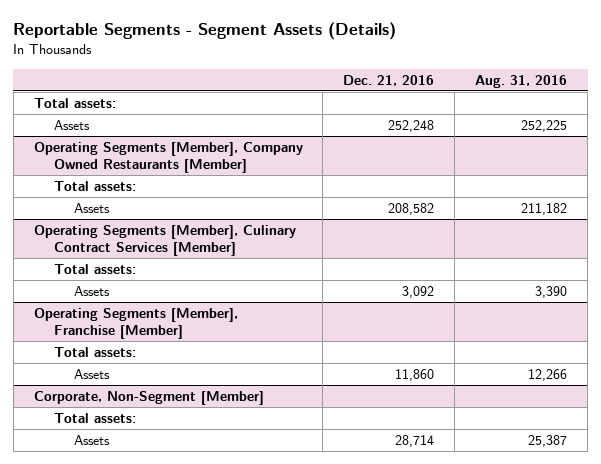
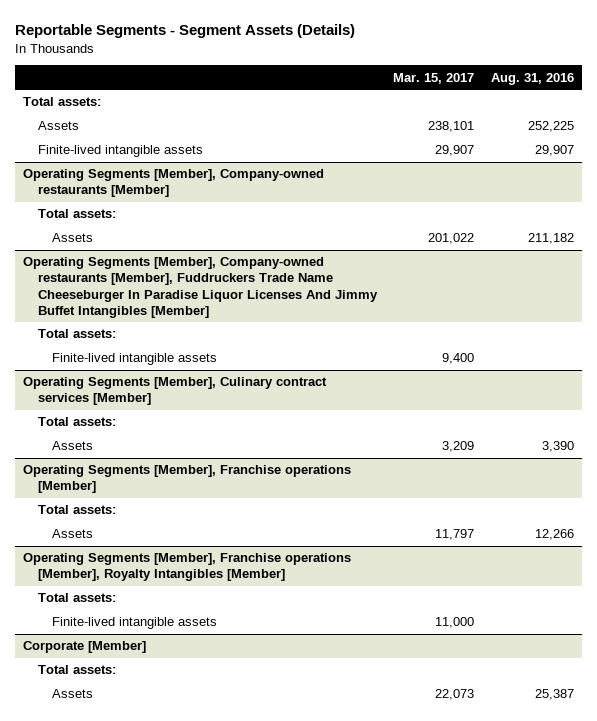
[343,74,435,86] Dec. 21, 2016 -> none
none -> [393,72,475,84] Mar. 15, 2017
none -> [37,145,203,158] Finite-lived intangible assets
[33,142,303,174] Operating Segments [Member], Company Owned Restaurants [Member] -> [23,169,325,198] Operating Segments [Member], Company-owned restaurants [Member]
[33,225,296,257] Operating Segments [Member], Culinary Contract Services [Member] -> none
none -> [23,257,378,318] Operating Segments [Member], Company-owned restaurants [Member], Fuddruckers Trade Name Cheeseburger In Paradise Liquor Licenses And Jimmy Buffet Intangibles [Member]
none -> [52,353,218,366] Finite-lived intangible assets
none -> [23,377,328,406] Operating Segments [Member], Culinary contract services [Member]
none -> [37,417,116,427] Total assets:
[33,308,238,340] Operating Segments [Member], Franchise [Member] -> [23,465,352,494] Operating Segments [Member], Franchise operations [Member]
[33,391,264,406] Corporate, Non-Segment [Member] -> none
none -> [23,553,352,582] Operating Segments [Member], Franchise operations [Member], Royalty Intangibles [Member]
none -> [52,617,218,630] Finite-lived intangible assets
none -> [23,641,147,654] Corporate [Member]
none -> [37,665,116,675] Total assets:

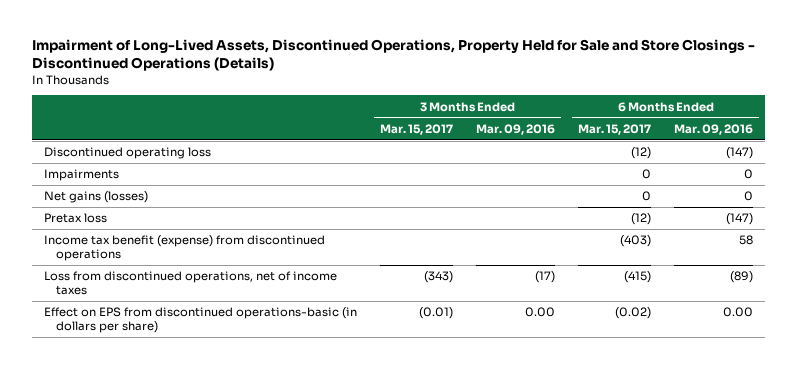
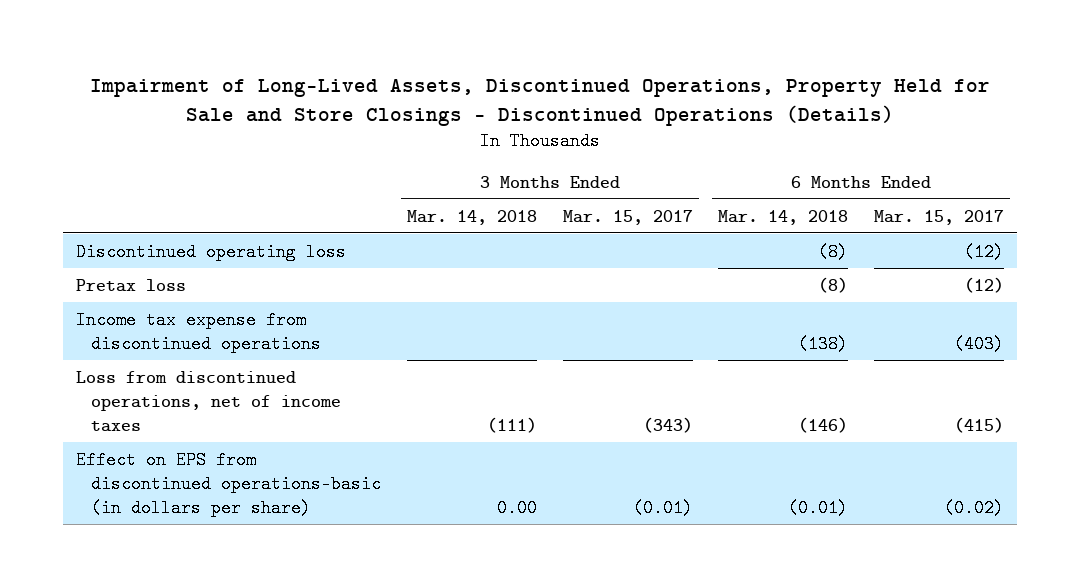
[476,124,556,136] Mar. 09, 2016 -> none
[674,124,754,136] Mar. 09, 2016 -> none
none -> [406,209,537,225] Mar. 14, 2018
none -> [718,209,849,225] Mar. 14, 2018
[43,169,119,182] Impairments -> none
[43,191,148,204] Net gains (losses) -> none
[43,235,325,262] Income tax benefit (expense) from discontinued operations -> [75,310,322,353] Income tax expense from discontinued operations

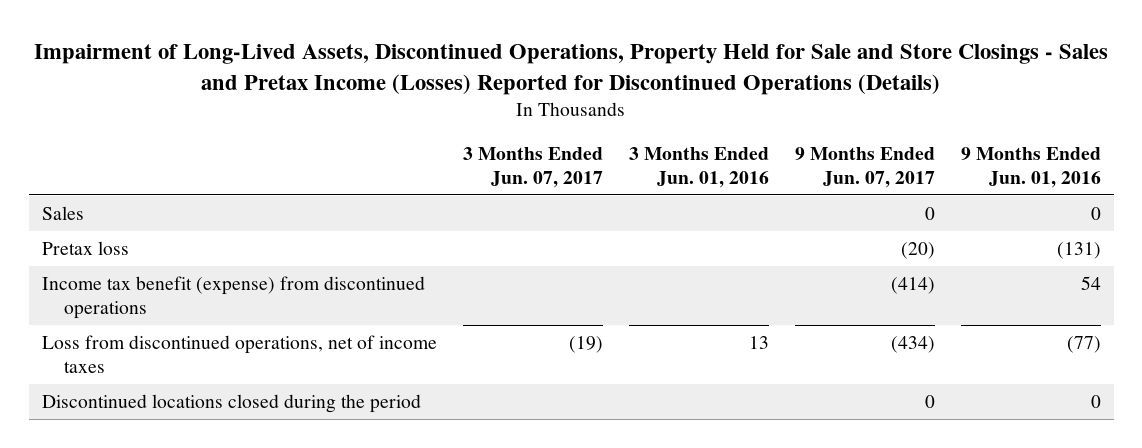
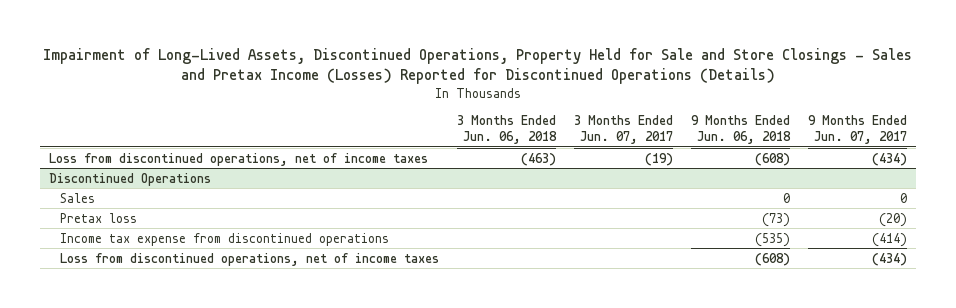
[628,147,769,188] 3 Months Ended Jun. 01, 2016 -> none
[960,147,1101,188] 9 Months Ended Jun. 01, 2016 -> none
none -> [456,115,557,145] 3 Months Ended Jun. 06, 2018
none -> [690,115,791,145] 9 Months Ended Jun. 06, 2018
[41,335,437,373] Loss from discontinued operations, net of income taxes -> [48,152,428,166] Loss from discontinued operations, net of income taxes
none -> [48,172,211,186] Discontinued Operations
[41,394,421,414] Discontinued locations closed during the period -> none
[41,276,425,319] Income tax benefit (expense) from discontinued operations -> [59,232,389,246] Income tax expense from discontinued operations
none -> [59,252,439,266] Loss from discontinued operations, net of income taxes

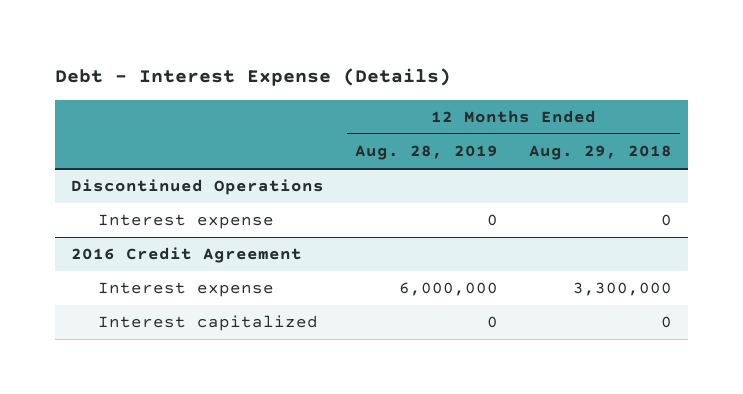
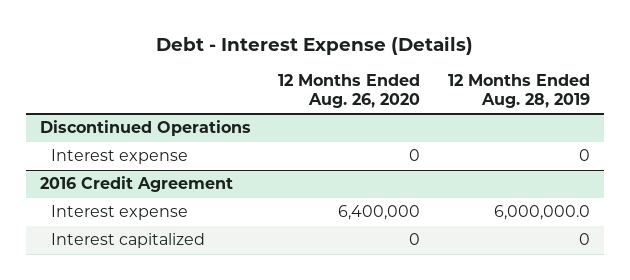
[529,145,673,161] Aug. 29, 2018 -> none
none -> [278,74,421,108] 12 Months Ended Aug. 26, 2020
[398,282,498,297] 6,000,000 -> [493,205,590,221] 6,000,000.0

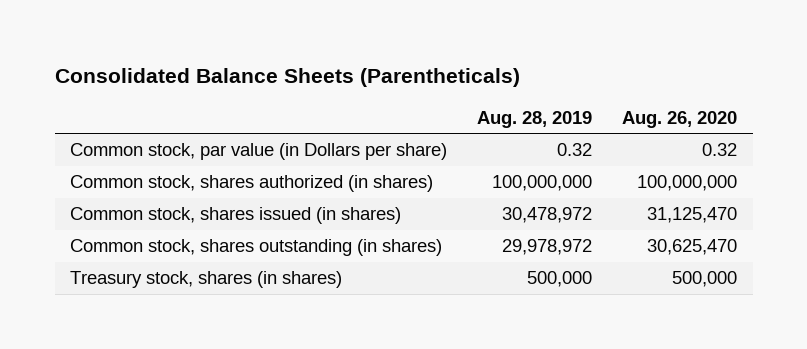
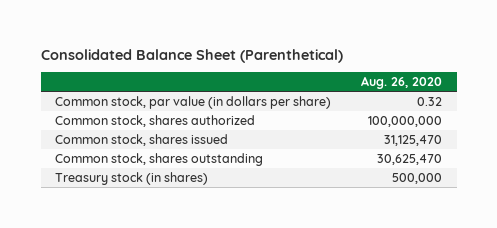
[54,68,520,88] Consolidated Balance Sheets (Parentheticals) -> [40,48,343,63] Consolidated Balance Sheet (Parenthetical)
[477,110,593,128] Aug. 28, 2019 -> none
[69,143,447,161] Common stock, par value (in Dollars per share) -> [55,95,332,109] Common stock, par value (in dollars per share)
[69,175,433,193] Common stock, shares authorized (in shares) -> [55,114,256,127] Common stock, shares authorized
[69,207,401,225] Common stock, shares issued (in shares) -> [55,133,229,146] Common stock, shares issued
[69,239,442,257] Common stock, shares outstanding (in shares) -> [55,152,264,166] Common stock, shares outstanding
[69,271,342,289] Treasury stock, shares (in shares) -> [55,171,209,185] Treasury stock (in shares)

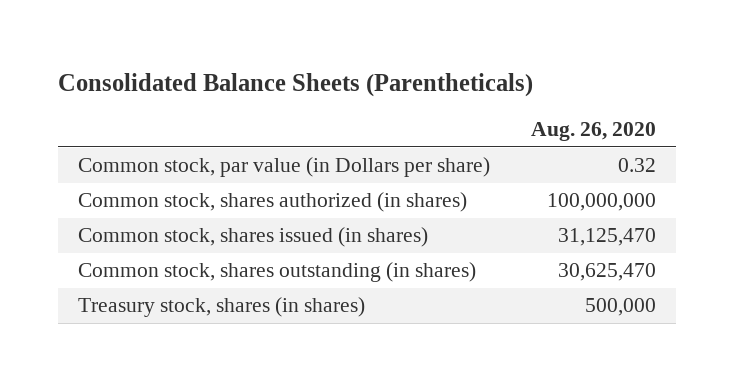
[40,48,343,63] Consolidated Balance Sheet (Parenthetical) -> [57,72,533,97] Consolidated Balance Sheets (Parentheticals)
[55,95,332,109] Common stock, par value (in dollars per share) -> [77,157,490,178] Common stock, par value (in Dollars per share)
[55,114,256,127] Common stock, shares authorized -> [77,192,467,213] Common stock, shares authorized (in shares)
[55,133,229,146] Common stock, shares issued -> [77,227,428,248] Common stock, shares issued (in shares)
[55,152,264,166] Common stock, shares outstanding -> [77,262,476,283] Common stock, shares outstanding (in shares)
[55,171,209,185] Treasury stock (in shares) -> [77,297,365,318] Treasury stock, shares (in shares)

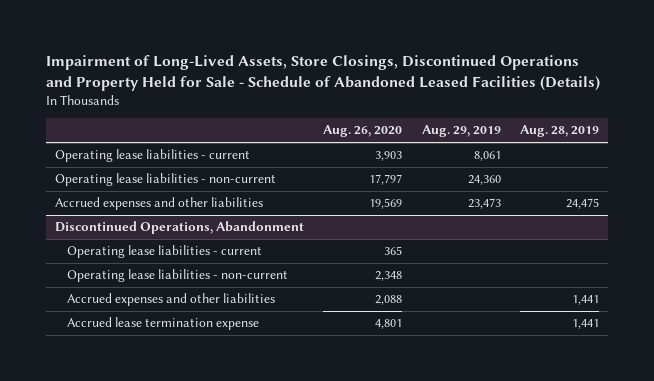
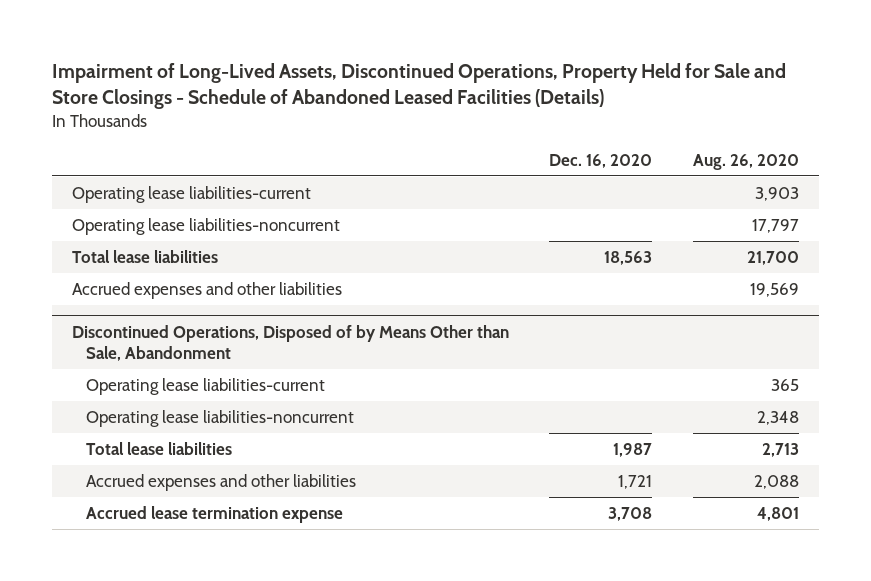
[45,55,600,91] Impairment of Long-Lived Assets, Store Closings, Discontinued Operations and Property Held for Sale - Schedule of Abandoned Leased Facilities (Details) -> [52,63,787,110] Impairment of Long-Lived Assets, Discontinued Operations, Property Held for Sale and Store Closings - Schedule of Abandoned Leased Facilities (Details)
[421,125,501,138] Aug. 29, 2019 -> none
[519,125,599,138] Aug. 28, 2019 -> none
none -> [549,153,653,168] Dec. 16, 2020
[55,149,251,163] Operating lease liabilities - current -> [72,185,312,203] Operating lease liabilities-current
[55,173,277,187] Operating lease liabilities - non-current -> [72,217,341,235] Operating lease liabilities-noncurrent
none -> [72,249,219,263] Total lease liabilities
[55,221,305,235] Discontinued Operations, Abandonment -> [72,324,510,362] Discontinued Operations, Disposed of by Means Other than Sale, Abandonment
[67,245,263,259] Operating lease liabilities - current -> [85,377,325,395] Operating lease liabilities-current
[67,269,289,283] Operating lease liabilities - non-current -> [85,409,354,427] Operating lease liabilities-noncurrent
none -> [85,441,232,455] Total lease liabilities

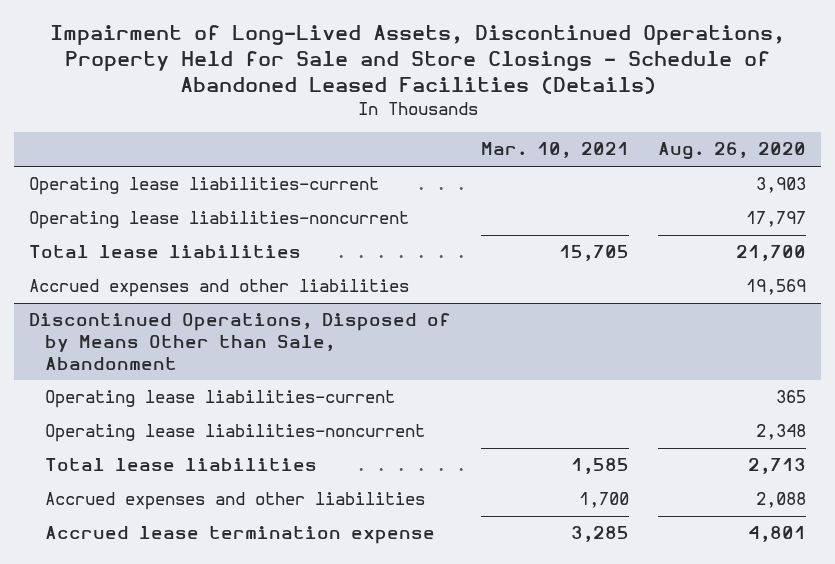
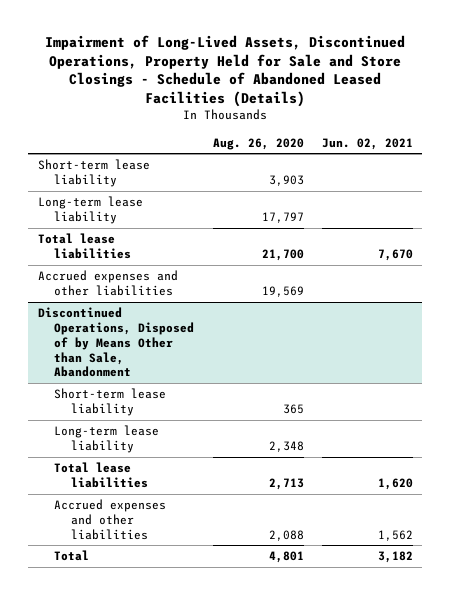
[480,142,629,159] Mar. 10, 2021 -> none
none -> [322,137,414,150] Jun. 02, 2021
[29,177,380,196] Operating lease liabilities-current -> [37,159,150,187] Short-term lease liability
[29,211,410,230] Operating lease liabilities-noncurrent -> [37,196,143,224] Long-term lease liability
[45,390,396,409] Operating lease liabilities-current -> [54,388,167,416] Short-term lease liability
[45,424,426,443] Operating lease liabilities-noncurrent -> [54,425,160,453] Long-term lease liability
[45,526,436,545] Accrued lease termination expense -> [54,550,90,562] Total

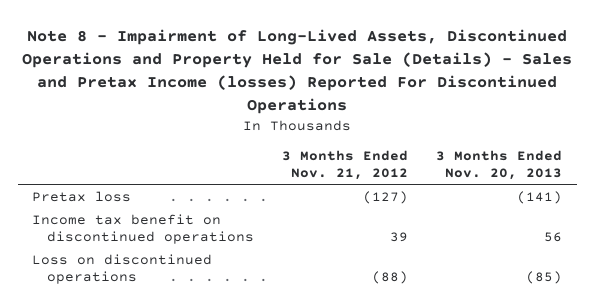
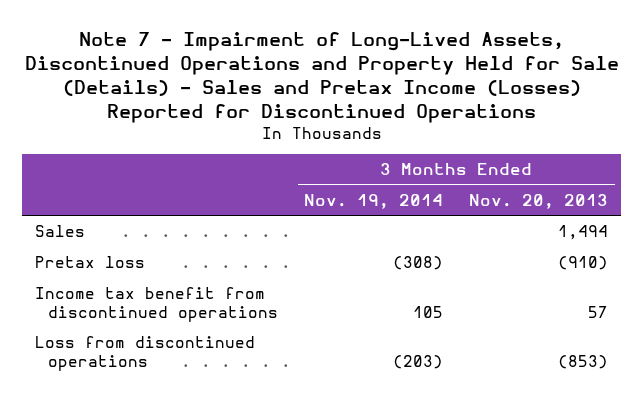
[22,29,573,114] Note 8 - Impairment of Long-Lived Assets, Discontinued Operations and Property Held for Sale (Details) - Sales and Pretax Income (losses) Reported For Discontinued Operations -> [24,31,619,123] Note 7 - Impairment of Long-Lived Assets, Discontinued Operations and Property Held for Sale (Details) - Sales and Pretax Income (Losses) Reported for Discontinued Operations
[282,150,409,181] 3 Months Ended Nov. 21, 2012 -> none
none -> [304,193,444,209] Nov. 19, 2014
none -> [35,225,86,238] Sales
[517,190,563,204] (141) -> [558,256,609,271] (910)
[32,213,254,244] Income tax benefit on discontinued operations -> [35,287,278,322] Income tax benefit from discontinued operations
[544,231,563,242] 56 -> [588,305,609,318] 57
[32,253,213,284] Loss on discontinued operations -> [35,336,256,371] Loss from discontinued operations
[526,270,563,284] (85) -> [558,354,609,369] (853)

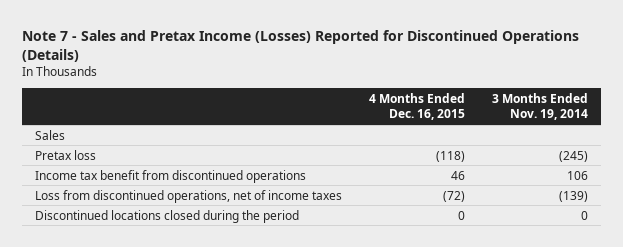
[24,31,619,123] Note 7 - Impairment of Long-Lived Assets, Discontinued Operations and Property Held for Sale (Details) - Sales and Pretax Income (Losses) Reported for Discontinued Operations -> [22,29,580,62] Note 7 - Sales and Pretax Income (Losses) Reported for Discontinued Operations (Details)
[469,193,609,209] Nov. 20, 2013 -> none
none -> [369,92,466,121] 4 Months Ended Dec. 16, 2015
[393,256,444,271] (308) -> [558,150,588,162] (245)
[413,305,444,318] 105 -> [566,170,588,180] 106
[35,336,256,371] Loss from discontinued operations -> [35,189,343,203] Loss from discontinued operations, net of income taxes
[393,354,444,369] (203) -> [558,190,588,202] (139)
none -> [35,209,300,223] Discontinued locations closed during the period

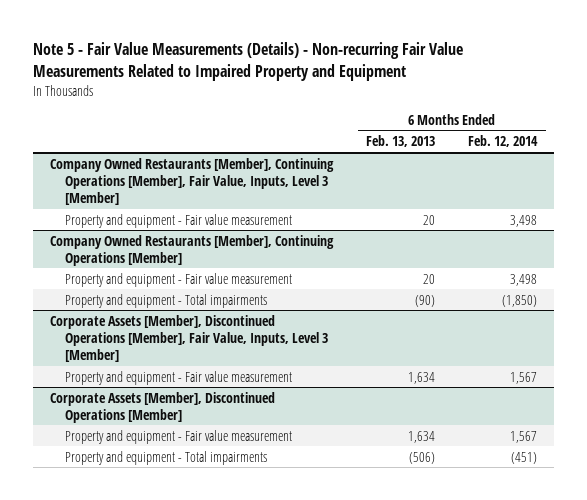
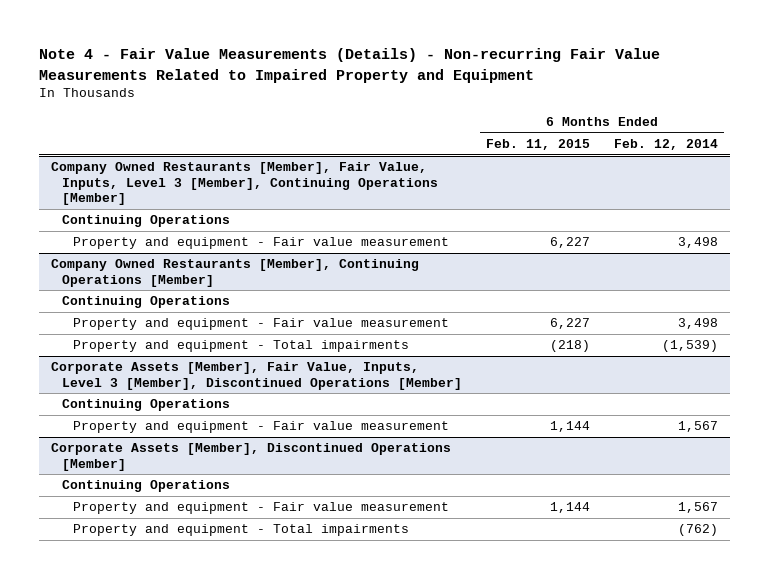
[33,42,464,81] Note 5 - Fair Value Measurements (Details) - Non-recurring Fair Value Measurements Related to Impaired Property and Equipment -> [38,48,660,83] Note 4 - Fair Value Measurements (Details) - Non-recurring Fair Value Measurements Related to Impaired Property and Equipment
[366,135,436,148] Feb. 13, 2013 -> none
none -> [485,139,590,151] Feb. 11, 2015
[49,157,334,206] Company Owned Restaurants [Member], Continuing Operations [Member], Fair Value, Inputs, Level 3 [Member] -> [50,162,438,205] Company Owned Restaurants [Member], Fair Value, Inputs, Level 3 [Member], Continuing Operations [Member]
none -> [61,215,230,228] Continuing Operations
none -> [61,296,230,309] Continuing Operations
[502,294,538,307] (1,850) -> [661,340,718,353] (1,539)
[49,314,329,363] Corporate Assets [Member], Discontinued Operations [Member], Fair Value, Inputs, Level 3 [Member] -> [50,362,462,390] Corporate Assets [Member], Fair Value, Inputs, Level 3 [Member], Discontinued Operations [Member]
none -> [61,399,230,412] Continuing Operations
none -> [61,480,230,493] Continuing Operations
[511,451,538,464] (451) -> [677,524,718,537] (762)

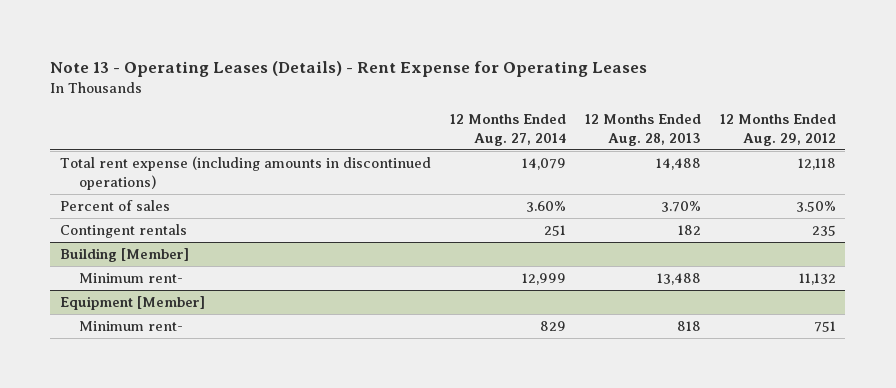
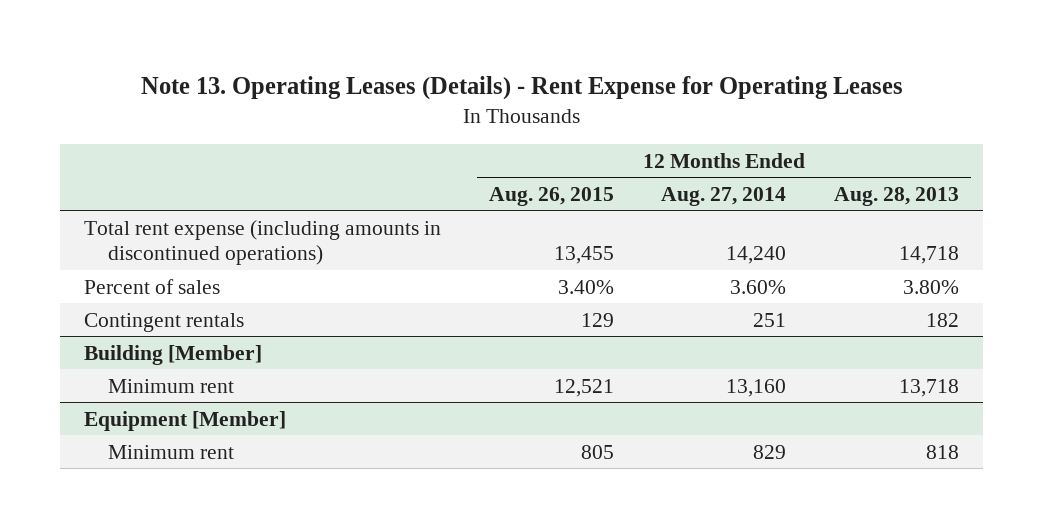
[50,60,648,77] Note 13 - Operating Leases (Details) - Rent Expense for Operating Leases -> [140,75,903,100] Note 13. Operating Leases (Details) - Rent Expense for Operating Leases
[719,114,836,146] 12 Months Ended Aug. 29, 2012 -> none
none -> [488,186,614,206] Aug. 26, 2015
[521,158,566,171] 14,079 -> [726,246,787,265] 14,240
[655,158,701,171] 14,488 -> [899,246,960,265] 14,718
[660,201,701,213] 3.70% -> [903,279,960,294] 3.80%
[78,273,183,284] Minimum rent- -> [107,378,234,393] Minimum rent
[521,273,566,286] 12,999 -> [726,378,787,397] 13,160
[656,273,701,286] 13,488 -> [899,378,960,397] 13,718
[78,321,183,332] Minimum rent- -> [107,444,234,459] Minimum rent

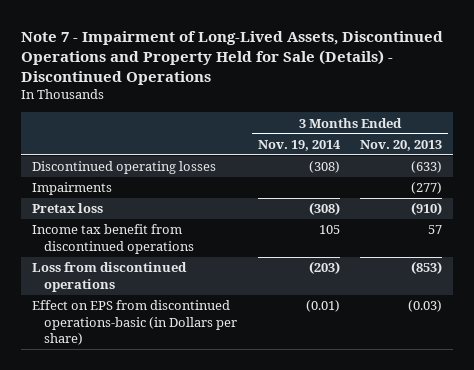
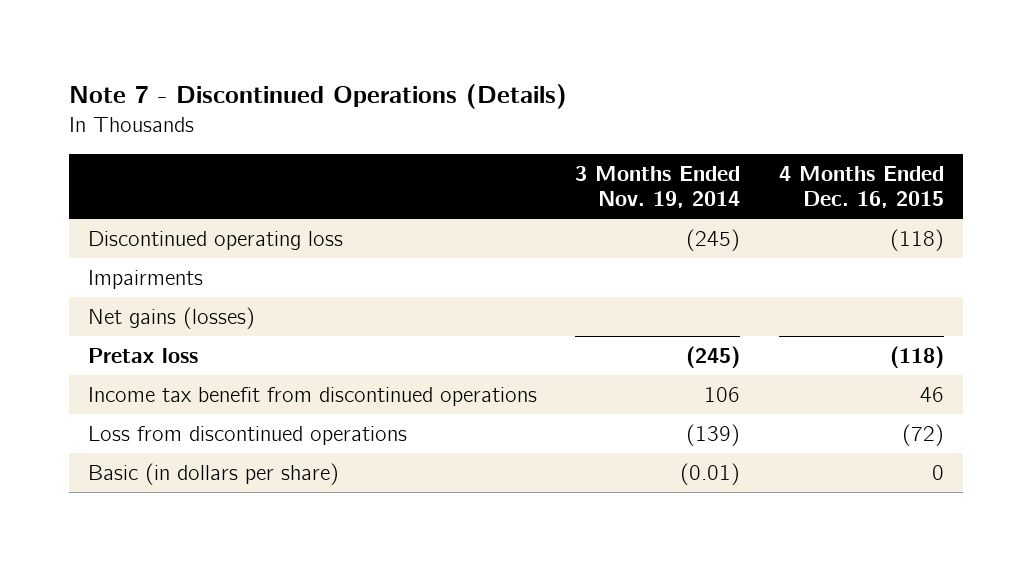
[21,30,444,85] Note 7 - Impairment of Long-Lived Assets, Discontinued Operations and Property Held for Sale (Details) - Discontinued Operations -> [69,83,568,109] Note 7 - Discontinued Operations (Details)
[360,139,443,151] Nov. 20, 2013 -> none
none -> [778,165,944,209] 4 Months Ended Dec. 16, 2015
[31,161,216,175] Discontinued operating losses -> [88,231,344,251] Discontinued operating loss
[308,161,340,174] (308) -> [686,229,741,252] (245)
none -> [88,307,256,330] Net gains (losses)
[308,202,340,216] (308) -> [686,346,741,369] (245)
[318,225,340,235] 105 -> [704,387,741,403] 106
[308,261,340,275] (203) -> [686,424,741,447] (139)
[31,300,237,346] Effect on EPS from discontinued operations-basic (in Dollars per share) -> [88,463,340,486] Basic (in dollars per share)

